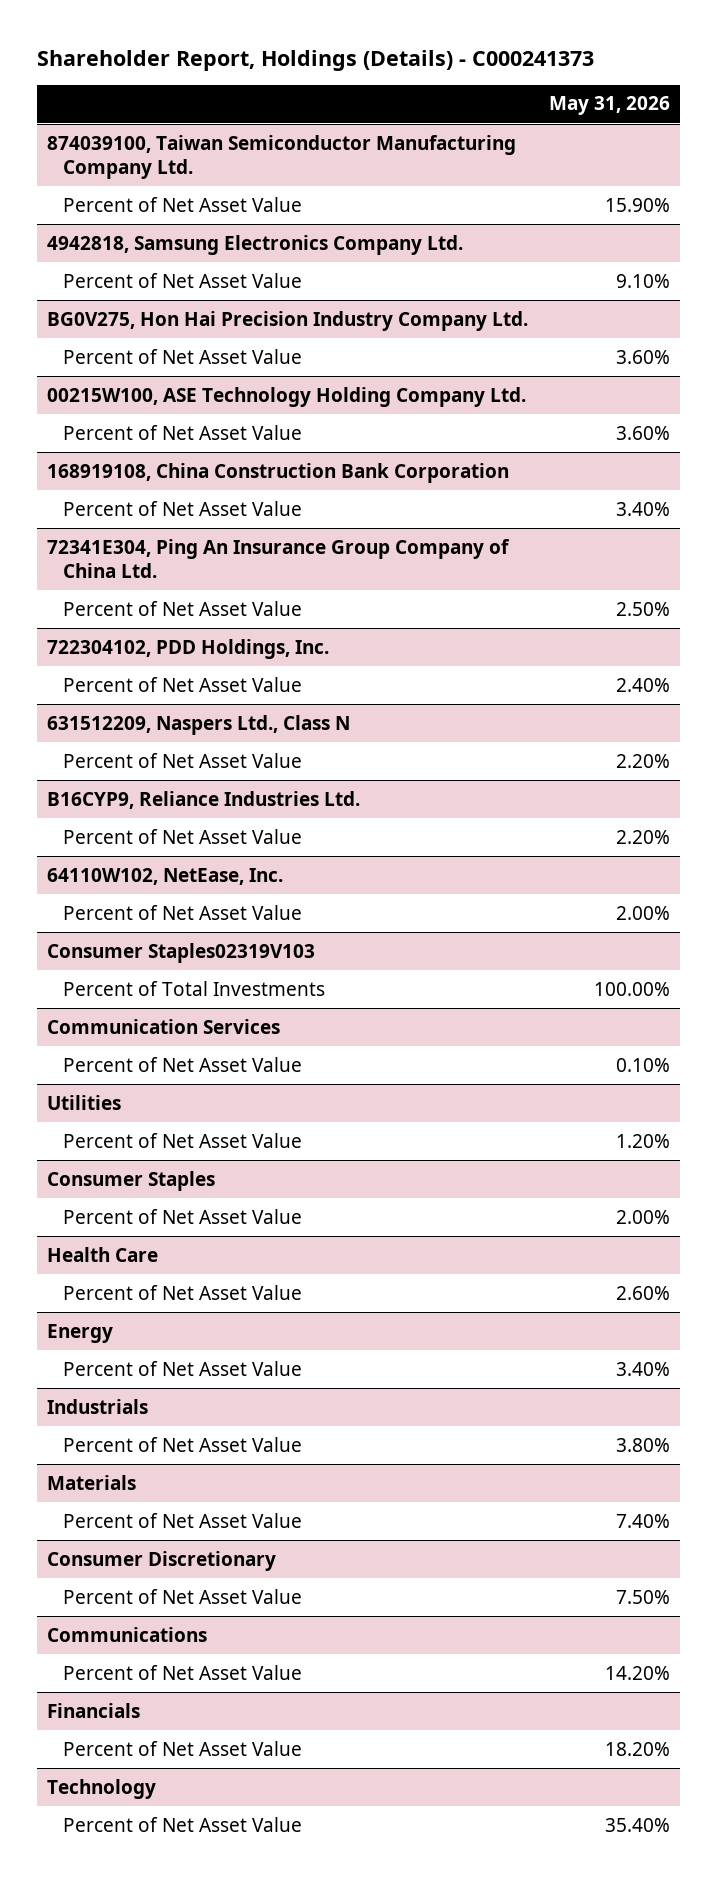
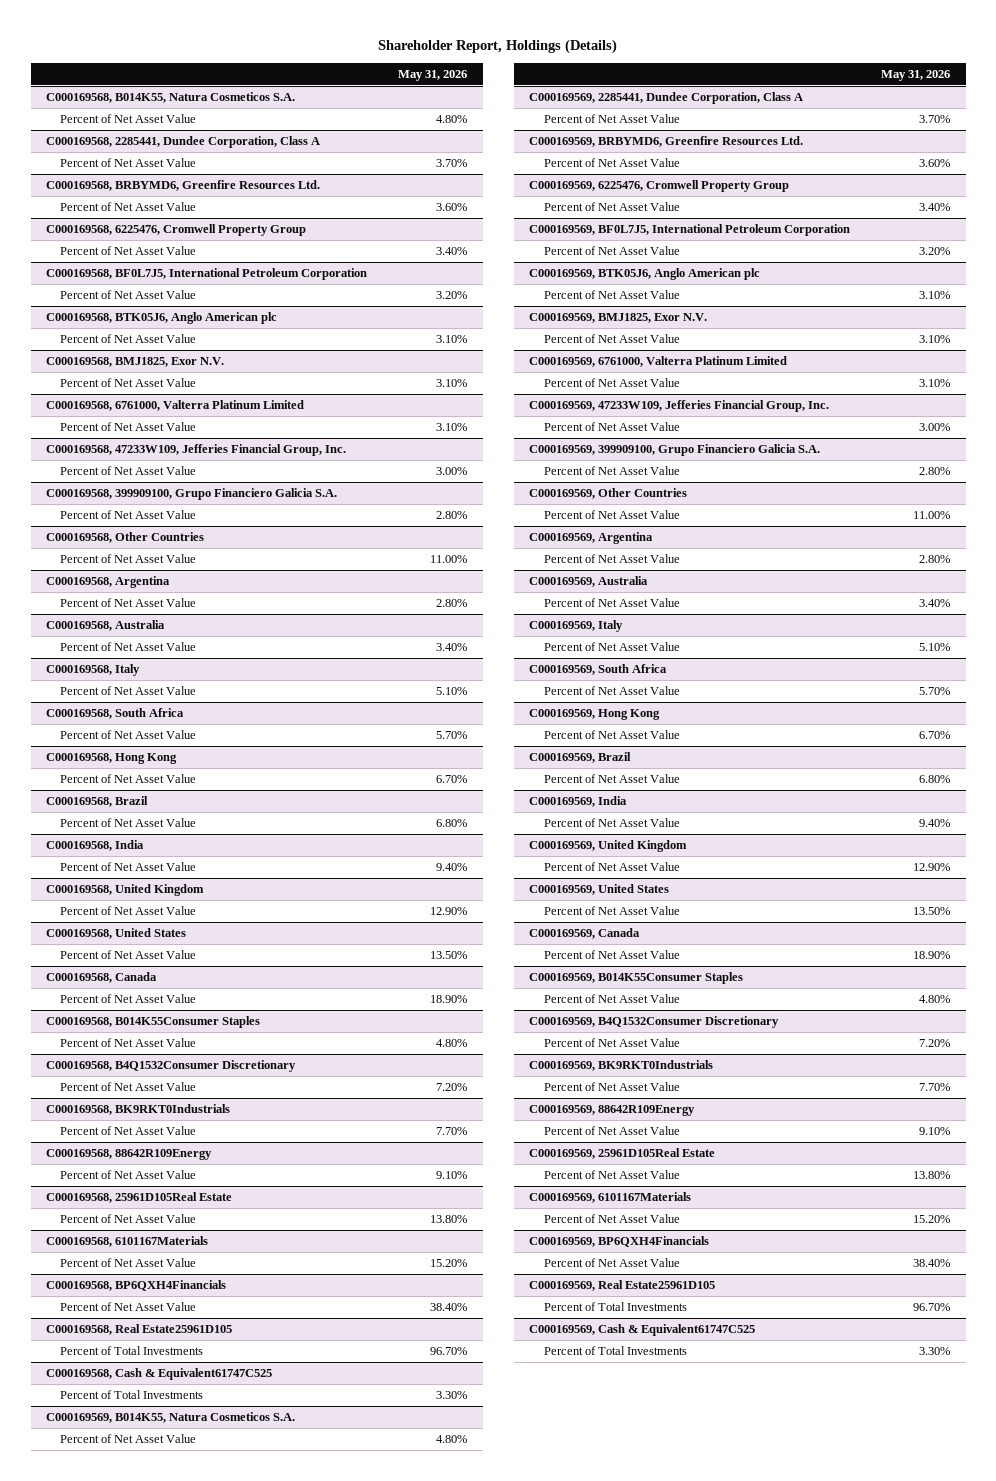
[36,50,594,72] Shareholder Report, Holdings (Details) - C000241373 -> [378,39,618,55] Shareholder Report, Holdings (Details)
[47,134,517,179] 874039100, Taiwan Semiconductor Manufacturing Company Ltd. -> none
[47,234,464,255] 4942818, Samsung Electronics Company Ltd. -> none
[47,310,529,331] BG0V275, Hon Hai Precision Industry Company Ltd. -> none
none -> [46,92,296,104] C000169568, B014K55, Natura Cosmeticos S.A.
[604,197,670,212] 15.90% -> [436,115,468,124] 4.80%
none -> [46,136,321,149] C000169568, 2285441, Dundee Corporation, Class A
[615,273,670,288] 9.10% -> [436,159,468,168] 3.70%
none -> [46,180,321,192] C000169568, BRBYMD6, Greenfire Resources Ltd.
[47,386,527,407] 00215W100, ASE Technology Holding Company Ltd. -> none
none -> [46,224,307,237] C000169568, 6225476, Cromwell Property Group
none -> [60,246,197,256] Percent of Net Asset Value
none -> [46,268,368,281] C000169568, BF0L7J5, International Petroleum Corporation
none -> [60,290,197,300] Percent of Net Asset Value
none -> [46,312,278,325] C000169568, BTK05J6, Anglo American plc
none -> [60,334,197,344] Percent of Net Asset Value
none -> [46,357,225,368] C000169568, BMJ1825, Exor N.V.
none -> [60,378,197,388] Percent of Net Asset Value
none -> [46,400,305,412] C000169568, 6761000, Valterra Platinum Limited
none -> [60,422,197,432] Percent of Net Asset Value
none -> [46,444,347,457] C000169568, 47233W109, Jefferies Financial Group, Inc.
none -> [60,466,197,476] Percent of Net Asset Value
none -> [46,488,338,501] C000169568, 399909100, Grupo Financiero Galicia S.A.
none -> [60,510,197,520] Percent of Net Asset Value
none -> [46,532,205,544] C000169568, Other Countries
none -> [60,554,197,564] Percent of Net Asset Value
none -> [46,576,171,589] C000169568, Argentina
none -> [60,598,197,608] Percent of Net Asset Value
none -> [46,620,166,632] C000169568, Australia
none -> [60,642,197,652] Percent of Net Asset Value
none -> [46,664,141,677] C000169568, Italy
none -> [60,686,197,696] Percent of Net Asset Value
none -> [46,708,185,720] C000169568, South Africa
none -> [60,730,197,740] Percent of Net Asset Value
none -> [46,753,178,765] C000169568, Hong Kong
none -> [60,774,197,784] Percent of Net Asset Value
none -> [46,796,149,808] C000169568, Brazil
none -> [60,818,197,828] Percent of Net Asset Value
none -> [46,840,145,852] C000169568, India
none -> [60,862,197,872] Percent of Net Asset Value
none -> [46,884,205,897] C000169568, United Kingdom
none -> [60,906,197,916] Percent of Net Asset Value
none -> [46,928,187,940] C000169568, United States
none -> [60,950,197,960] Percent of Net Asset Value
none -> [46,972,158,984] C000169568, Canada
none -> [60,994,197,1004] Percent of Net Asset Value
none -> [46,1016,261,1029] C000169568, B014K55Consumer Staples
none -> [60,1038,197,1048] Percent of Net Asset Value
none -> [46,1060,297,1073] C000169568, B4Q1532Consumer Discretionary
none -> [60,1082,197,1092] Percent of Net Asset Value
none -> [46,1104,231,1116] C000169568, BK9RKT0Industrials
none -> [60,1126,197,1136] Percent of Net Asset Value
none -> [46,1149,213,1161] C000169568, 88642R109Energy
none -> [60,1170,197,1180] Percent of Net Asset Value
none -> [46,1192,233,1204] C000169568, 25961D105Real Estate
none -> [60,1214,197,1224] Percent of Net Asset Value
none -> [46,1236,209,1248] C000169568, 6101167Materials
none -> [60,1258,197,1268] Percent of Net Asset Value
none -> [46,1280,227,1292] C000169568, BP6QXH4Financials
none -> [60,1302,197,1312] Percent of Net Asset Value
none -> [46,1324,233,1336] C000169568, Real Estate25961D105
none -> [60,1346,204,1356] Percent of Total Investments
none -> [46,1368,273,1381] C000169568, Cash & Equivalent61747C525
none -> [60,1390,204,1400] Percent of Total Investments
none -> [46,1412,296,1424] C000169569, B014K55, Natura Cosmeticos S.A.
none -> [60,1434,197,1444] Percent of Net Asset Value
none -> [529,92,804,105] C000169569, 2285441, Dundee Corporation, Class A
none -> [543,114,680,124] Percent of Net Asset Value
none -> [529,136,804,148] C000169569, BRBYMD6, Greenfire Resources Ltd.
[47,462,510,483] 168919108, China Construction Bank Corporation -> none
none -> [529,180,790,193] C000169569, 6225476, Cromwell Property Group
[47,538,511,578] 72341E304, Ping An Insurance Group Company of China Ltd. -> none
[47,638,330,659] 722304102, PDD Holdings, Inc. -> none
[47,714,351,735] 631512209, Naspers Ltd., Class N -> none
[47,790,361,809] B16CYP9, Reliance Industries Ltd. -> none
[47,867,284,885] 64110W102, NetEase, Inc. -> none
[47,942,316,963] Consumer Staples02319V103 -> none
[63,980,326,996] Percent of Total Investments -> none
[47,1018,281,1034] Communication Services -> none
[47,1094,122,1110] Utilities -> none
[47,1170,216,1191] Consumer Staples -> none
[47,1246,159,1262] Health Care -> none
[63,1284,303,1300] Percent of Net Asset Value -> none
[47,1323,114,1343] Energy -> none
none -> [529,224,851,237] C000169569, BF0L7J5, International Petroleum Corporation
[615,601,670,616] 2.50% -> [919,247,951,256] 3.20%
none -> [529,268,761,281] C000169569, BTK05J6, Anglo American plc
[615,677,670,692] 2.40% -> [919,291,951,300] 3.10%
none -> [529,313,708,324] C000169569, BMJ1825, Exor N.V.
[615,753,670,768] 2.20% -> [919,335,951,344] 3.10%
none -> [529,356,788,368] C000169569, 6761000, Valterra Platinum Limited
[615,829,670,844] 2.20% -> [919,379,951,388] 3.10%
none -> [529,400,830,413] C000169569, 47233W109, Jefferies Financial Group, Inc.
[615,905,670,920] 2.00% -> [919,423,951,432] 3.00%
none -> [529,444,821,457] C000169569, 399909100, Grupo Financiero Galicia S.A.
[615,1057,670,1072] 0.10% -> [919,467,951,476] 2.80%
none -> [529,488,688,500] C000169569, Other Countries
[615,1133,670,1148] 1.20% -> [913,511,951,520] 11.00%
none -> [529,532,654,545] C000169569, Argentina
[615,1209,670,1224] 2.00% -> [919,555,951,564] 2.80%
none -> [529,576,649,588] C000169569, Australia
[47,1398,149,1414] Industrials -> none
[47,1474,137,1490] Materials -> none
[47,1550,277,1571] Consumer Discretionary -> none
[47,1626,208,1642] Communications -> none
[47,1702,141,1718] Financials -> none
[47,1778,157,1799] Technology -> none
none -> [529,620,624,633] C000169569, Italy
[615,1437,670,1452] 3.80% -> [919,643,951,652] 5.10%
none -> [529,664,668,676] C000169569, South Africa
[615,1513,670,1528] 7.40% -> [919,687,951,696] 5.70%
none -> [529,709,661,721] C000169569, Hong Kong
[615,1589,670,1604] 7.50% -> [919,731,951,740] 6.70%
none -> [529,752,632,764] C000169569, Brazil
[604,1665,670,1680] 14.20% -> [919,775,951,784] 6.80%
none -> [529,796,628,808] C000169569, India
[604,1741,670,1756] 18.20% -> [919,819,951,828] 9.40%
none -> [529,840,688,853] C000169569, United Kingdom
[604,1817,670,1832] 35.40% -> [913,863,951,872] 12.90%
none -> [529,884,670,896] C000169569, United States
none -> [543,906,680,916] Percent of Net Asset Value
none -> [529,928,641,940] C000169569, Canada
none -> [543,950,680,960] Percent of Net Asset Value
none -> [529,972,744,985] C000169569, B014K55Consumer Staples
none -> [543,994,680,1004] Percent of Net Asset Value
none -> [529,1016,780,1029] C000169569, B4Q1532Consumer Discretionary
none -> [543,1038,680,1048] Percent of Net Asset Value
none -> [529,1060,714,1072] C000169569, BK9RKT0Industrials
none -> [543,1082,680,1092] Percent of Net Asset Value
none -> [529,1105,696,1117] C000169569, 88642R109Energy
none -> [543,1126,680,1136] Percent of Net Asset Value
none -> [529,1148,716,1160] C000169569, 25961D105Real Estate
none -> [543,1170,680,1180] Percent of Net Asset Value
none -> [529,1192,692,1204] C000169569, 6101167Materials
none -> [543,1214,680,1224] Percent of Net Asset Value
none -> [529,1236,710,1248] C000169569, BP6QXH4Financials
none -> [543,1258,680,1268] Percent of Net Asset Value
none -> [529,1280,716,1292] C000169569, Real Estate25961D105
none -> [543,1302,687,1312] Percent of Total Investments
none -> [529,1324,756,1337] C000169569, Cash & Equivalent61747C525
none -> [543,1346,687,1356] Percent of Total Investments

